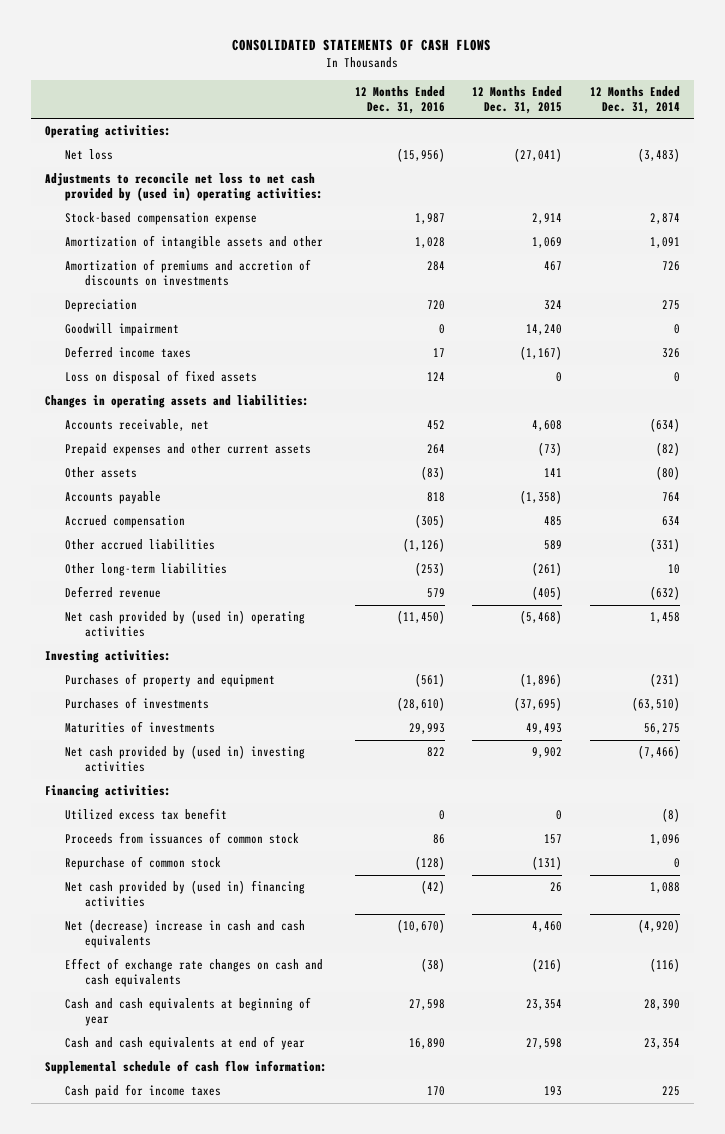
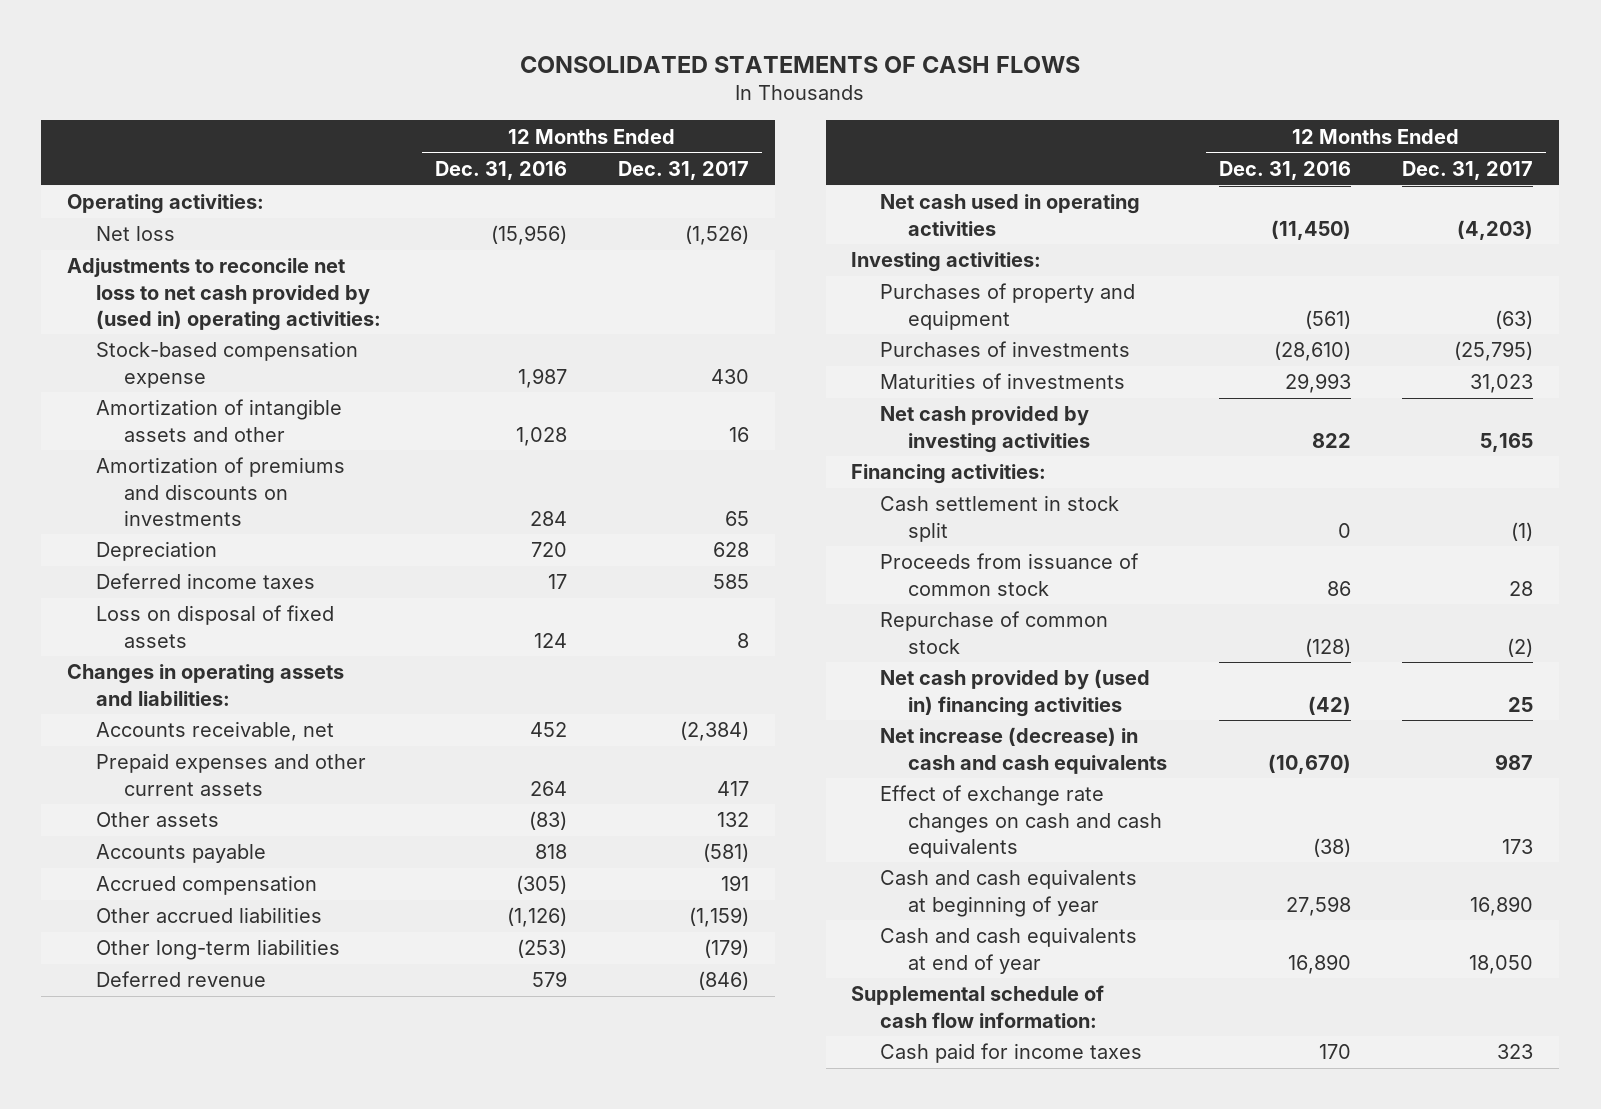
[472,86,563,114] 12 Months Ended Dec. 31, 2015 -> none
[590,86,681,114] 12 Months Ended Dec. 31, 2014 -> none
none -> [618,160,750,180] Dec. 31, 2017
[64,259,311,286] Amortization of premiums and accretion of discounts on investments -> [95,457,345,526] Amortization of premiums and discounts on investments
[64,323,179,337] Goodwill impairment -> none
[64,610,305,637] Net cash provided by (used in) operating activities -> [879,194,1140,236] Net cash used in operating activities
[64,745,305,772] Net cash provided by (used in) investing activities -> [879,406,1091,453] Net cash provided by investing activities
[64,808,227,821] Utilized excess tax benefit -> none
none -> [879,495,1119,542] Cash settlement in stock split
[64,832,299,845] Proceeds from issuances of common stock -> [879,553,1139,596] Proceeds from issuance of common stock
[64,919,305,948] Net (decrease) increase in cash and cash equivalents -> [879,727,1168,774] Net increase (decrease) in cash and cash equivalents

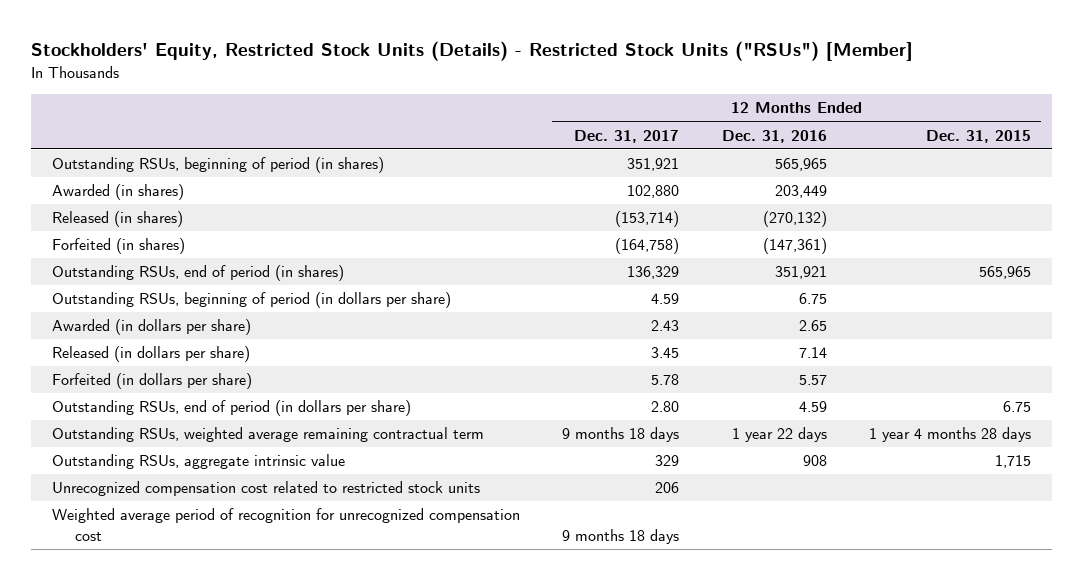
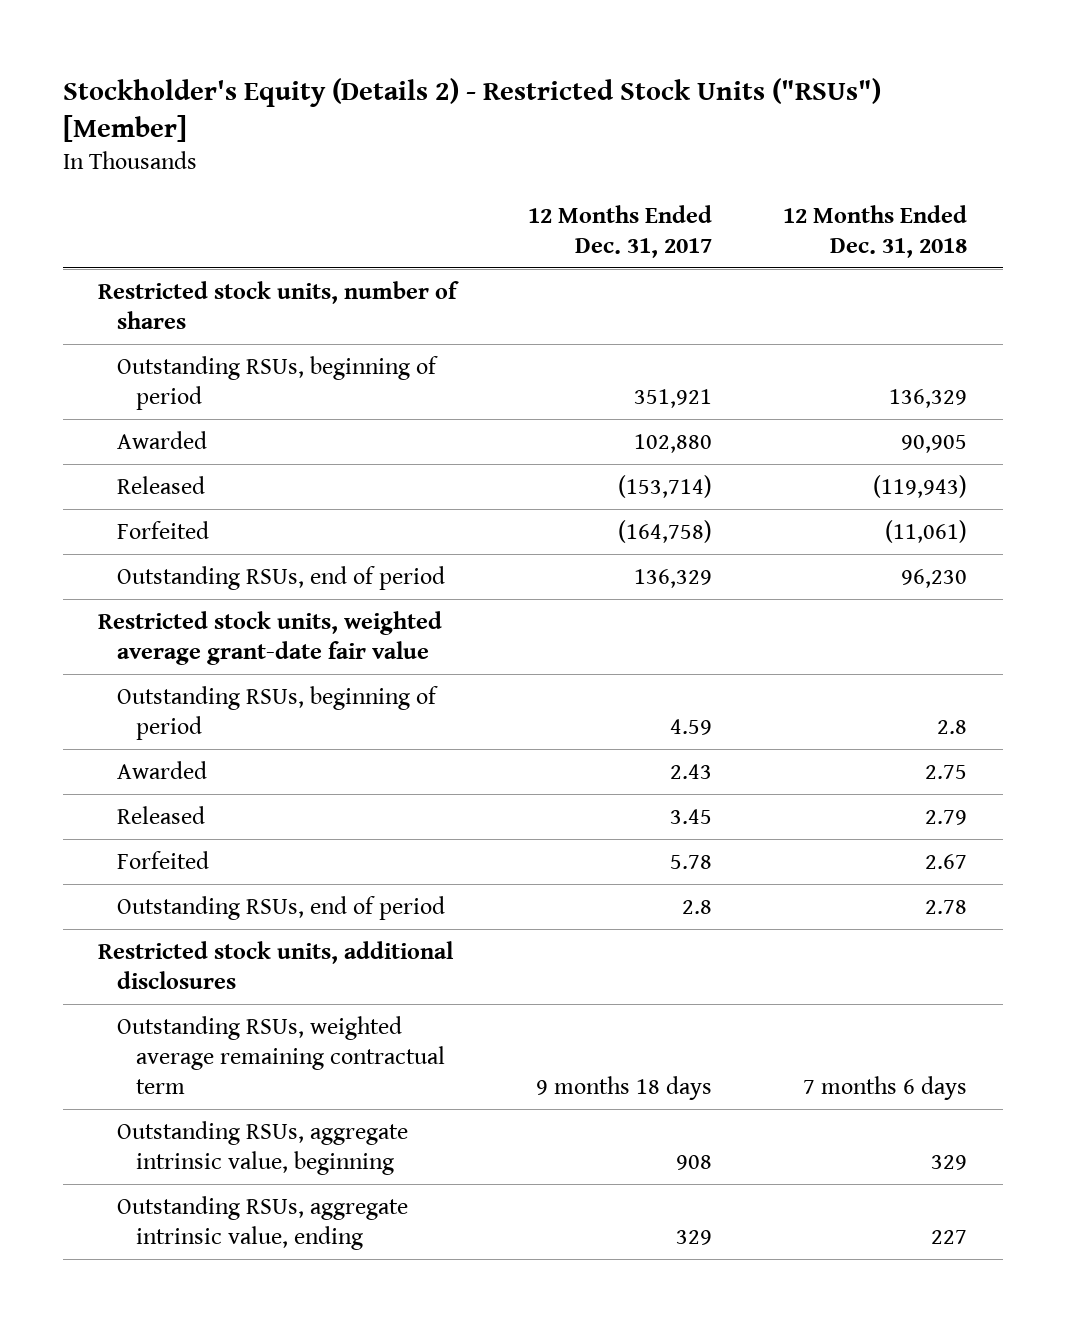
[31,41,914,62] Stockholders' Equity, Restricted Stock Units (Details) - Restricted Stock Units ("RSUs") [Member] -> [62,77,881,142] Stockholder's Equity (Details 2) - Restricted Stock Units ("RSUs") [Member]
[721,129,827,143] Dec. 31, 2016 -> none
[925,129,1031,143] Dec. 31, 2015 -> none
none -> [783,204,968,258] 12 Months Ended Dec. 31, 2018
none -> [98,280,460,329] Restricted stock units, number of shares
[52,157,385,174] Outstanding RSUs, beginning of period (in shares) -> [117,355,439,410] Outstanding RSUs, beginning of period
[52,184,185,201] Awarded (in shares) -> [117,430,208,449] Awarded
[52,211,184,228] Released (in shares) -> [117,475,206,494] Released
[52,238,186,255] Forfeited (in shares) -> [117,520,210,539] Forfeited
[52,265,345,282] Outstanding RSUs, end of period (in shares) -> [117,565,446,590] Outstanding RSUs, end of period
none -> [98,610,443,665] Restricted stock units, weighted average grant-date fair value
[52,292,452,309] Outstanding RSUs, beginning of period (in dollars per share) -> [117,685,439,740] Outstanding RSUs, beginning of period
[52,319,252,336] Awarded (in dollars per share) -> [117,760,208,779] Awarded
[52,346,251,363] Released (in dollars per share) -> [117,805,206,824] Released
[52,373,253,390] Forfeited (in dollars per share) -> [117,850,210,869] Forfeited
[52,400,412,417] Outstanding RSUs, end of period (in dollars per share) -> [117,895,446,920] Outstanding RSUs, end of period
[651,401,680,413] 2.80 -> [681,899,712,914] 2.8
none -> [98,940,455,989] Restricted stock units, additional disclosures
[52,481,481,497] Unrecognized compensation cost related to restricted stock units -> none
[52,508,521,541] Weighted average period of recognition for unrecognized compensation cost -> none
[52,454,346,470] Outstanding RSUs, aggregate intrinsic value -> [117,1120,409,1175] Outstanding RSUs, aggregate intrinsic value, beginning
[655,455,680,467] 329 -> [675,1154,712,1170] 908
none -> [117,1195,409,1250] Outstanding RSUs, aggregate intrinsic value, ending

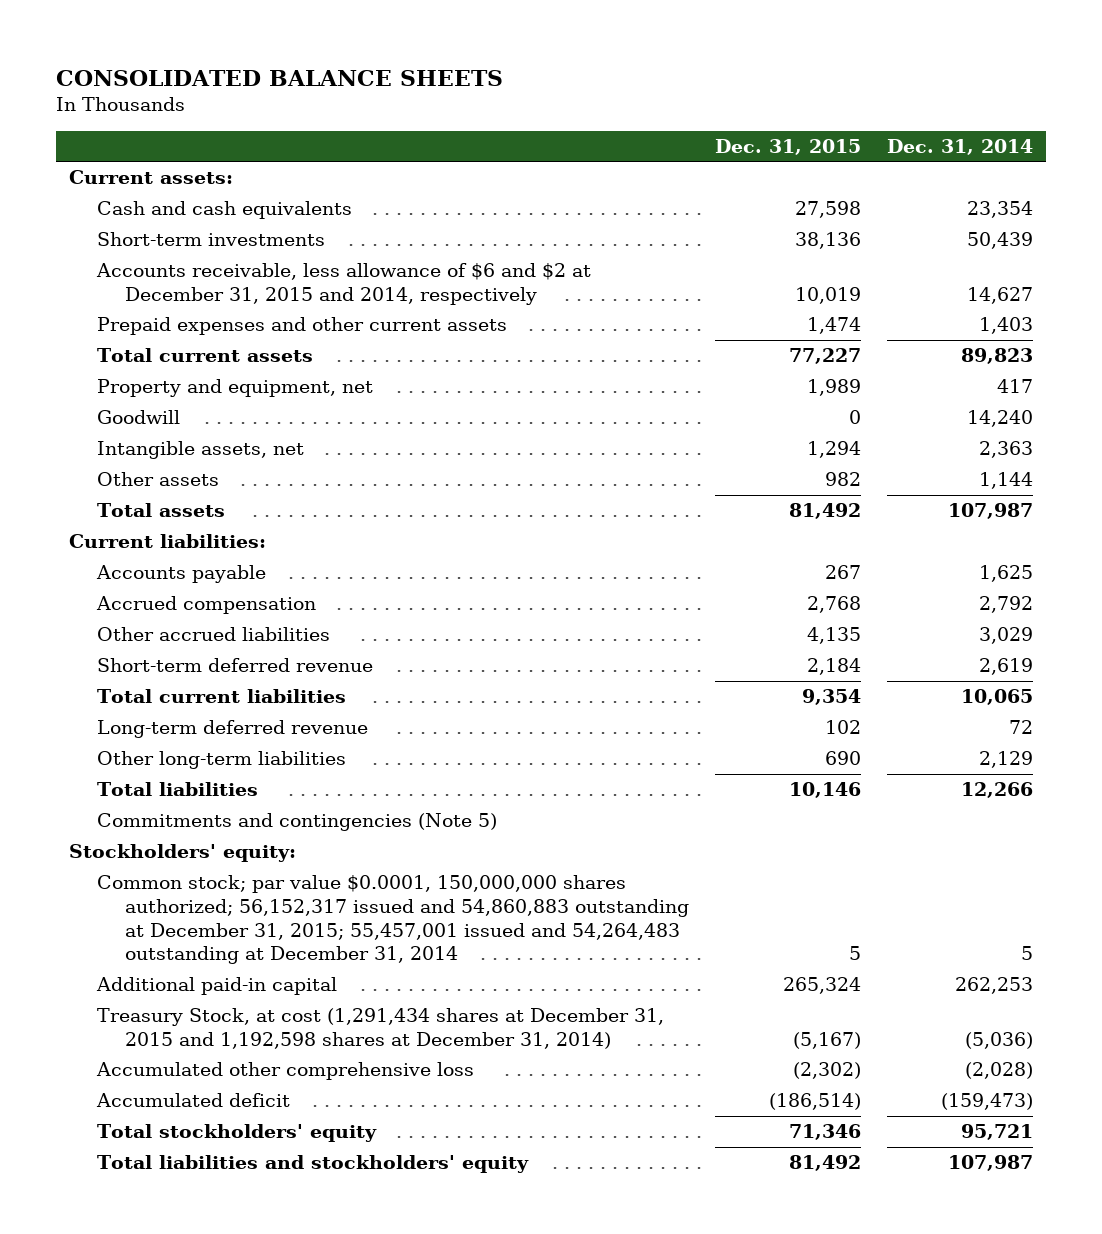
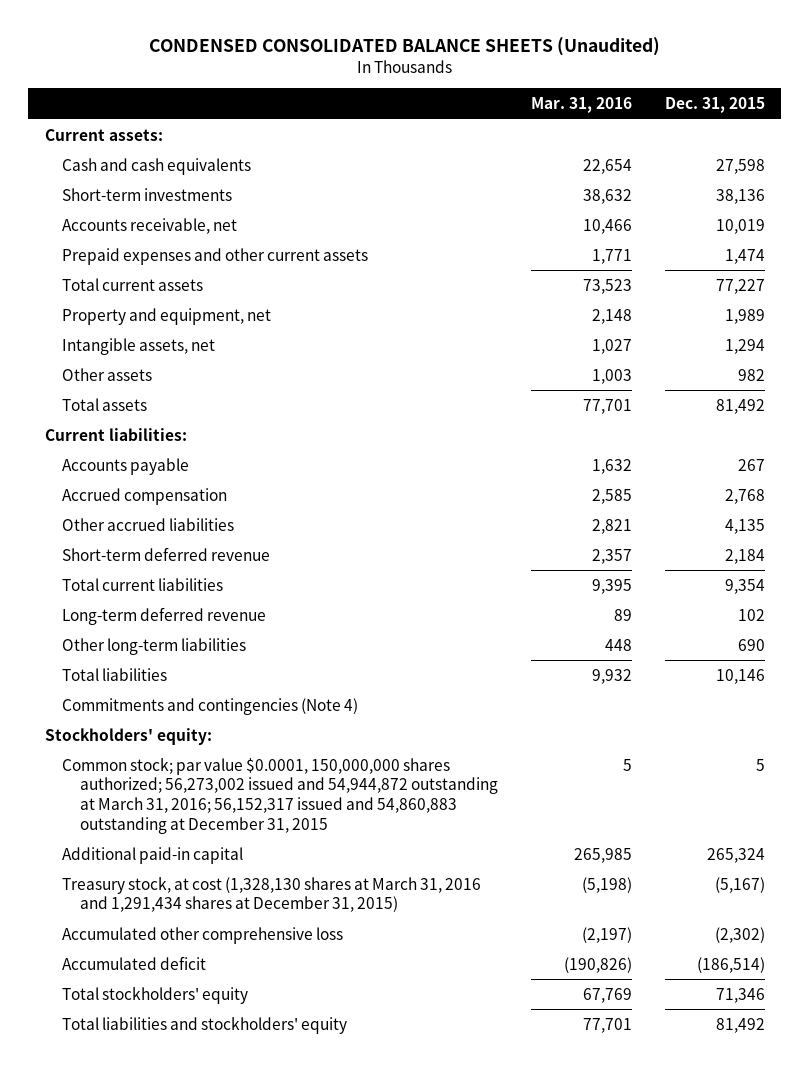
[55,69,503,86] CONSOLIDATED BALANCE SHEETS -> [148,36,660,56] CONDENSED CONSOLIDATED BALANCE SHEETS (Unaudited)
[886,138,1033,155] Dec. 31, 2014 -> none
none -> [530,97,632,114] Mar. 31, 2016
[96,263,592,305] Accounts receivable, less allowance of $6 and $2 at December 31, 2015 and 2014, respectively -> [62,217,238,234] Accounts receivable, net
[97,410,181,425] Goodwill -> none
[97,813,498,832] Commitments and contingencies (Note 5) -> [62,697,359,715] Commitments and contingencies (Note 4)
[97,875,690,965] Common stock; par value $0.0001, 150,000,000 shares authorized; 56,152,317 issued and 54,860,883 outstanding at December 31, 2015; 55,457,001 issued and 54,264,483 outstanding at December 31, 2014 -> [62,757,498,834] Common stock; par value $0.0001, 150,000,000 shares authorized; 56,273,002 issued and 54,944,872 outstanding at March 31, 2016; 56,152,317 issued and 54,860,883 outstanding at December 31, 2015
[97,1008,665,1049] Treasury Stock, at cost (1,291,434 shares at December 31, 2015 and 1,192,598 shares at December 31, 2014) -> [62,876,482,913] Treasury stock, at cost (1,328,130 shares at March 31, 2016 and 1,291,434 shares at December 31, 2015)

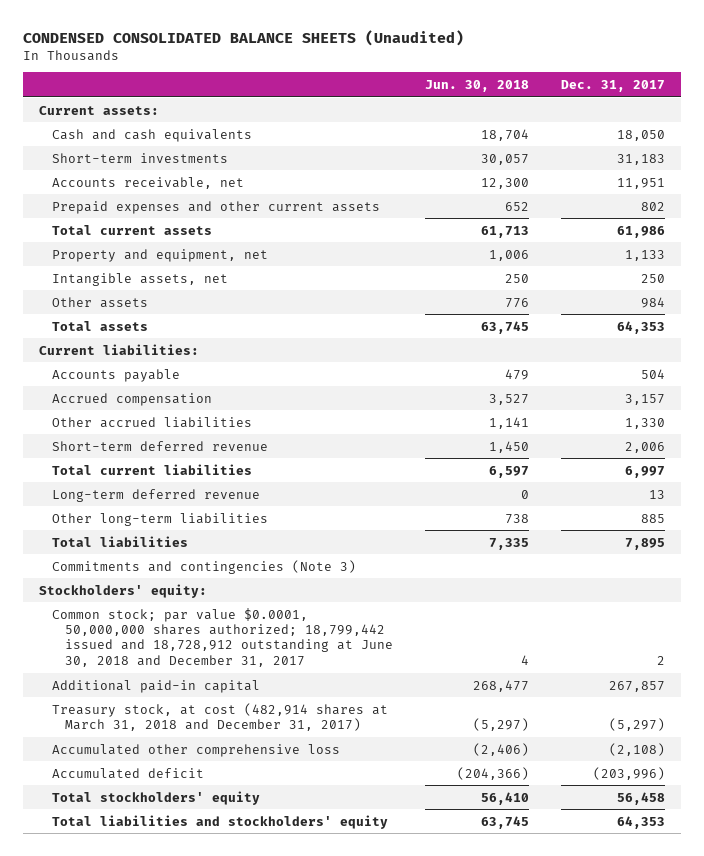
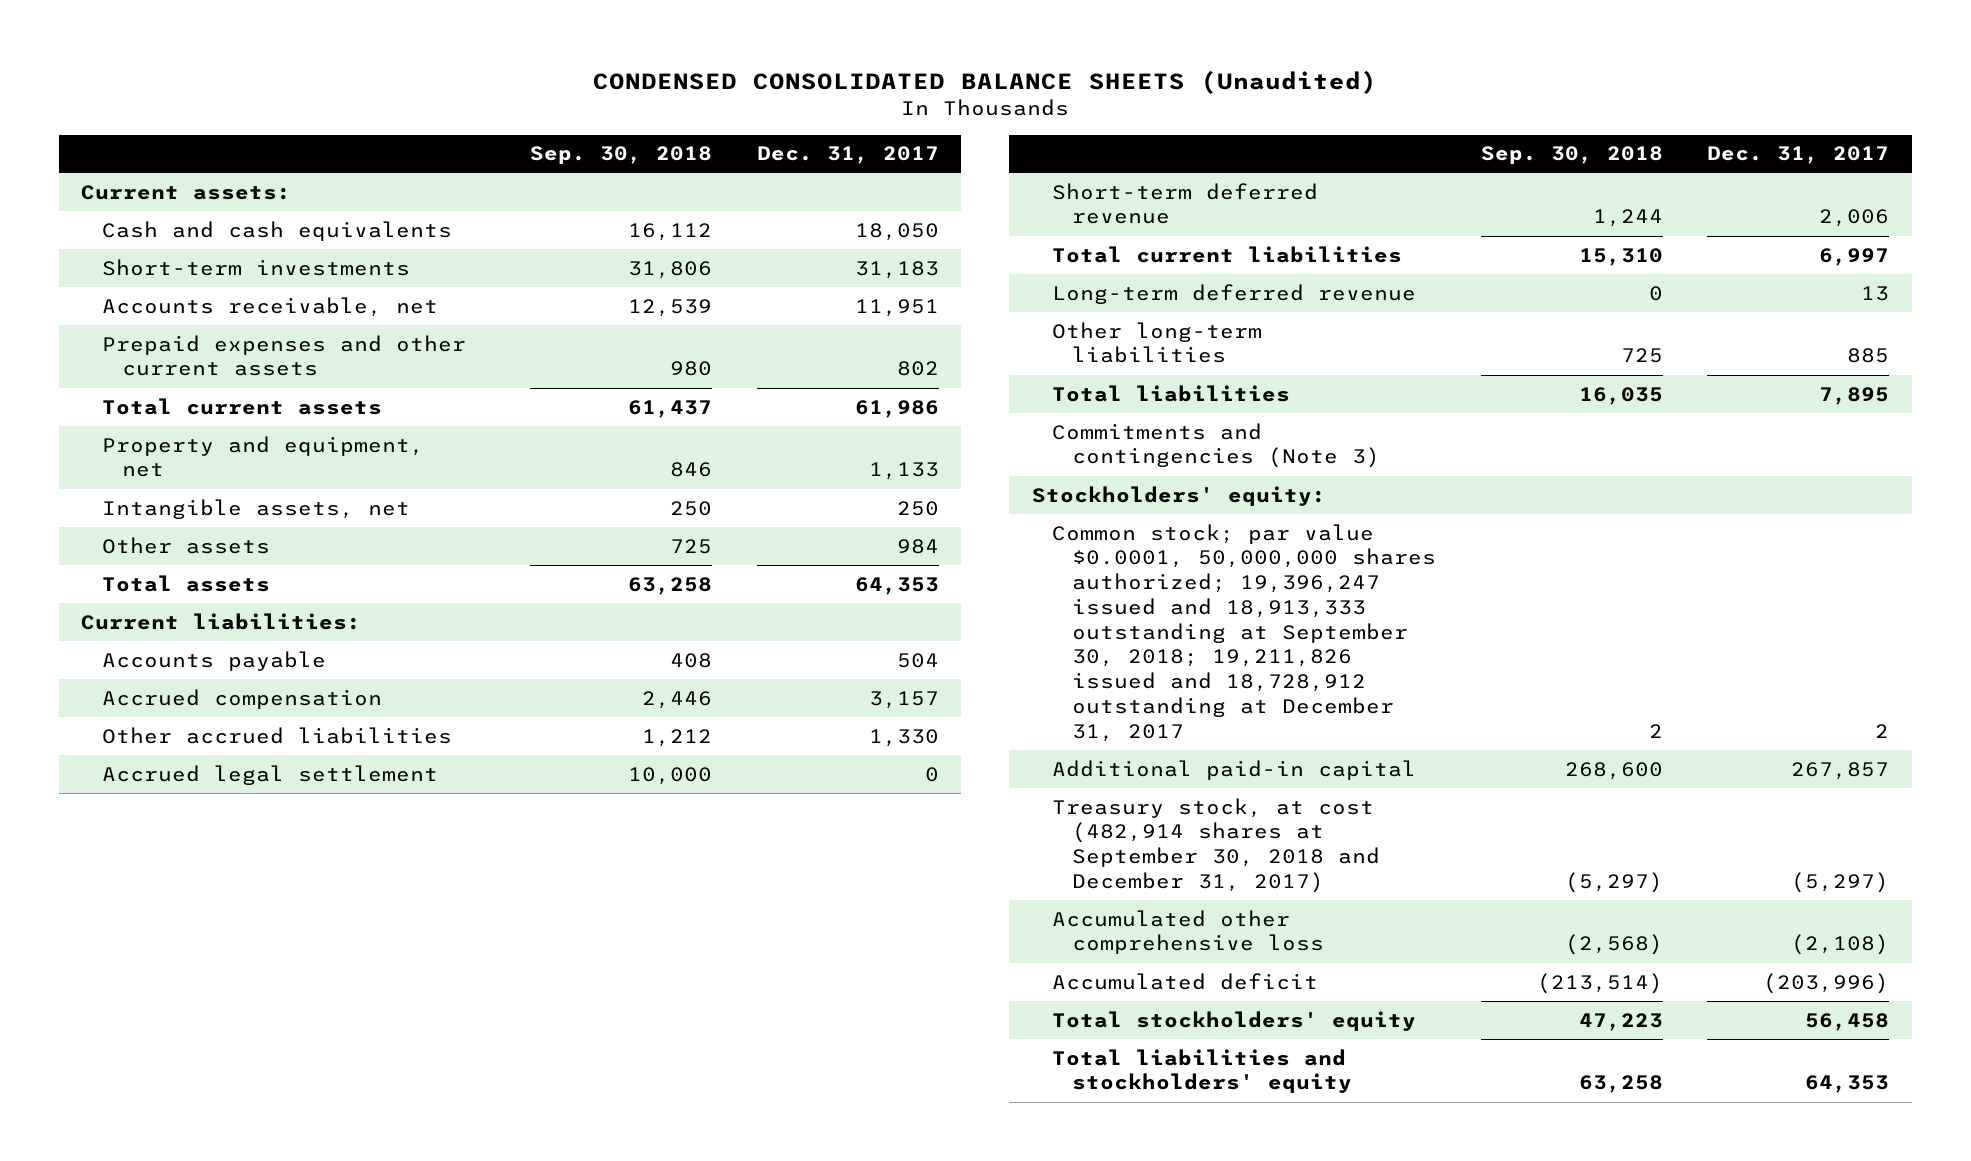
[425,79,530,92] Jun. 30, 2018 -> none
none -> [530,146,713,165] Sep. 30, 2018
none -> [101,764,438,785] Accrued legal settlement
[52,607,393,667] Common stock; par value $0.0001, 50,000,000 shares authorized; 18,799,442 issued and 18,728,912 outstanding at June 30, 2018 and December 31, 2017 -> [1052,523,1437,742] Common stock; par value $0.0001, 50,000,000 shares authorized; 19,396,247 issued and 18,913,333 outstanding at September 30, 2018; 19,211,826 issued and 18,728,912 outstanding at December 31, 2017
[52,702,389,731] Treasury stock, at cost (482,914 shares at March 31, 2018 and December 31, 2017) -> [1052,797,1381,893] Treasury stock, at cost (482,914 shares at September 30, 2018 and December 31, 2017)

